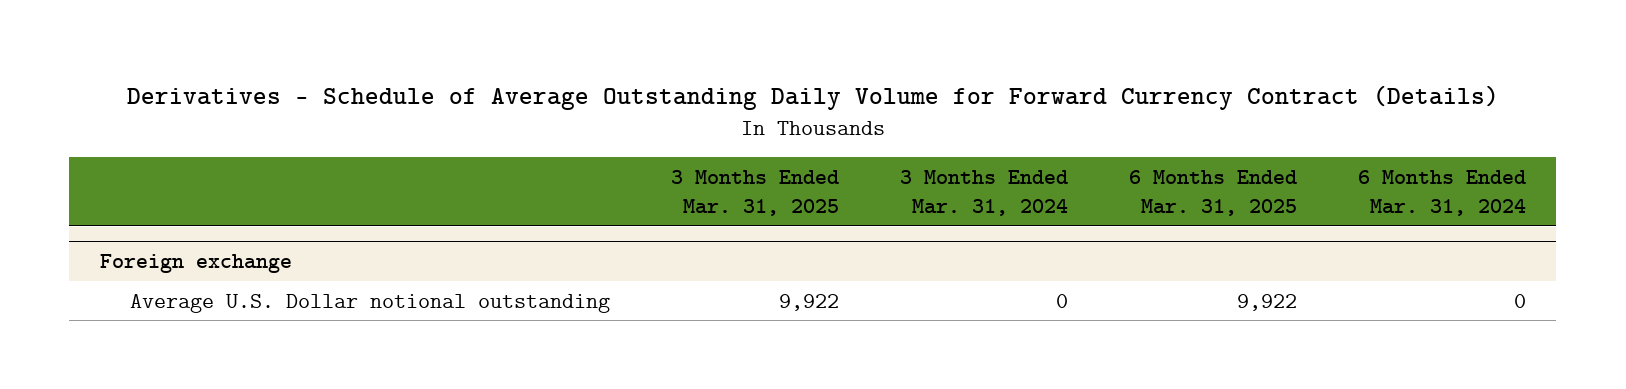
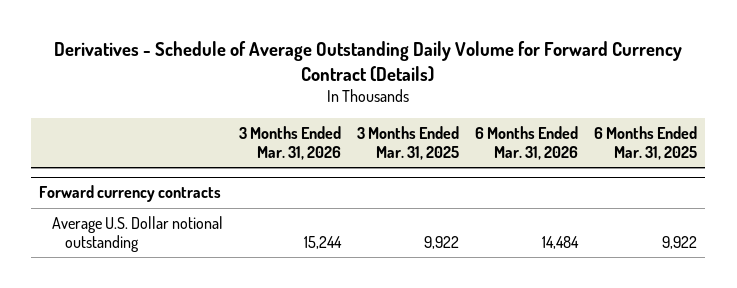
[899,169,1068,217] 3 Months Ended Mar. 31, 2024 -> none
[1357,169,1526,217] 6 Months Ended Mar. 31, 2024 -> none
none -> [239,125,342,160] 3 Months Ended Mar. 31, 2026
none -> [475,125,579,160] 6 Months Ended Mar. 31, 2026
[99,254,292,274] Foreign exchange -> [39,185,222,203] Forward currency contracts

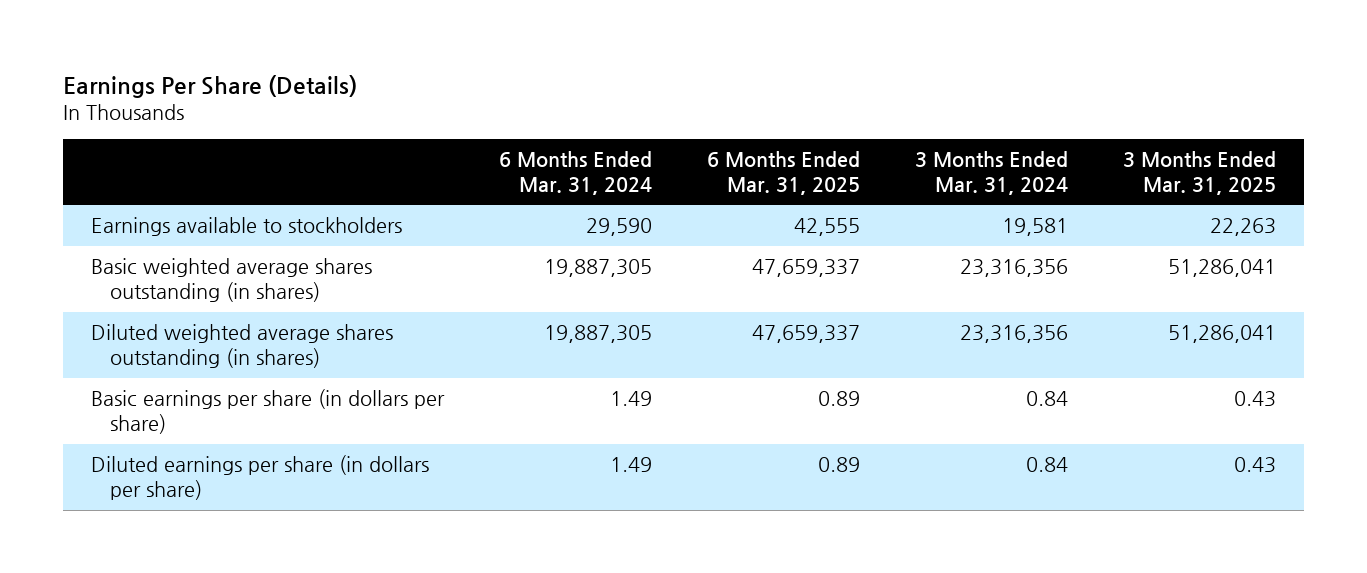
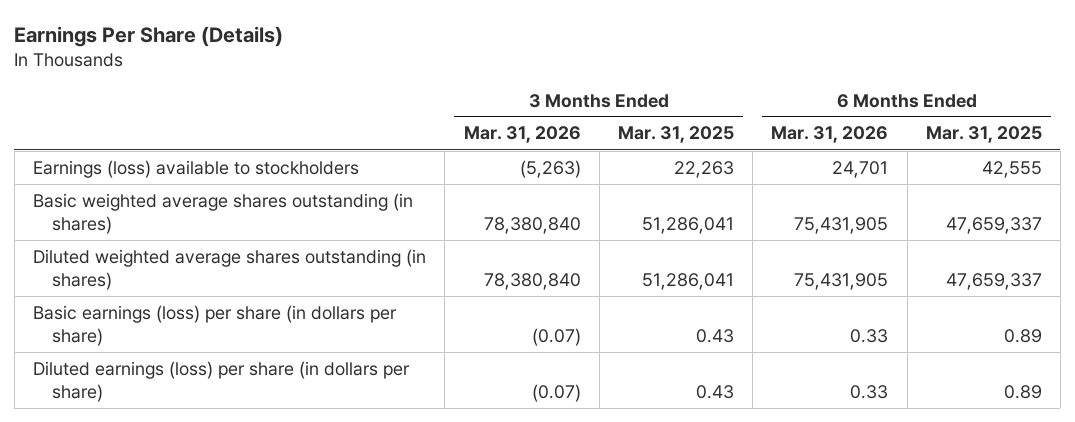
[498,150,652,195] 6 Months Ended Mar. 31, 2024 -> none
[914,150,1068,195] 3 Months Ended Mar. 31, 2024 -> none
none -> [463,126,581,144] Mar. 31, 2026
none -> [771,126,889,144] Mar. 31, 2026
[90,217,402,237] Earnings available to stockholders -> [33,159,360,178] Earnings (loss) available to stockholders
[90,389,445,435] Basic earnings per share (in dollars per share) -> [33,304,398,346] Basic earnings (loss) per share (in dollars per share)
[90,455,429,501] Diluted earnings per share (in dollars per share) -> [33,360,411,402] Diluted earnings (loss) per share (in dollars per share)

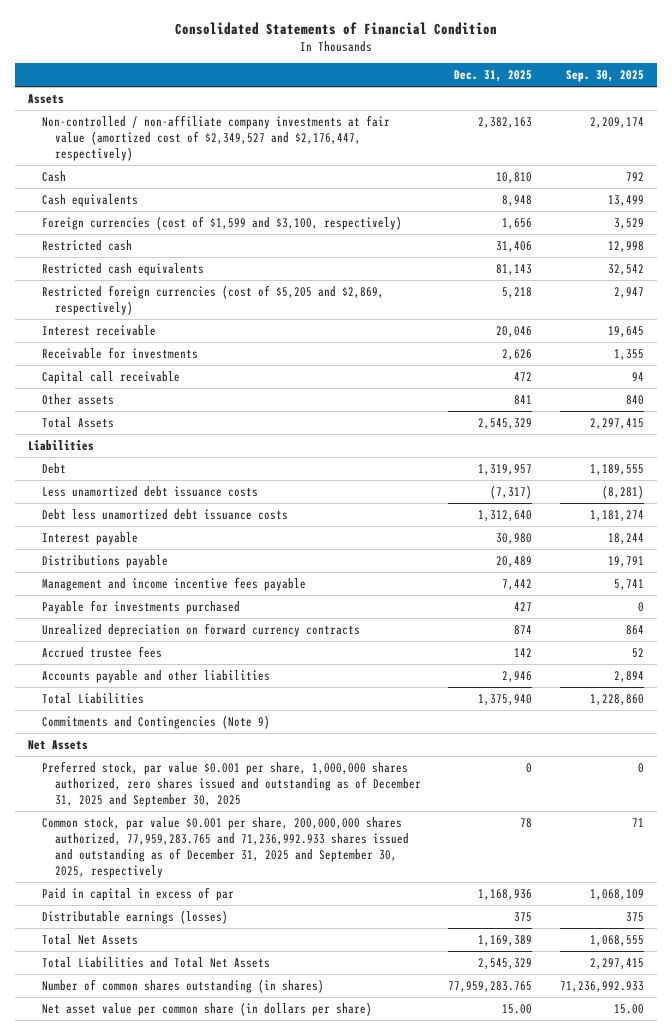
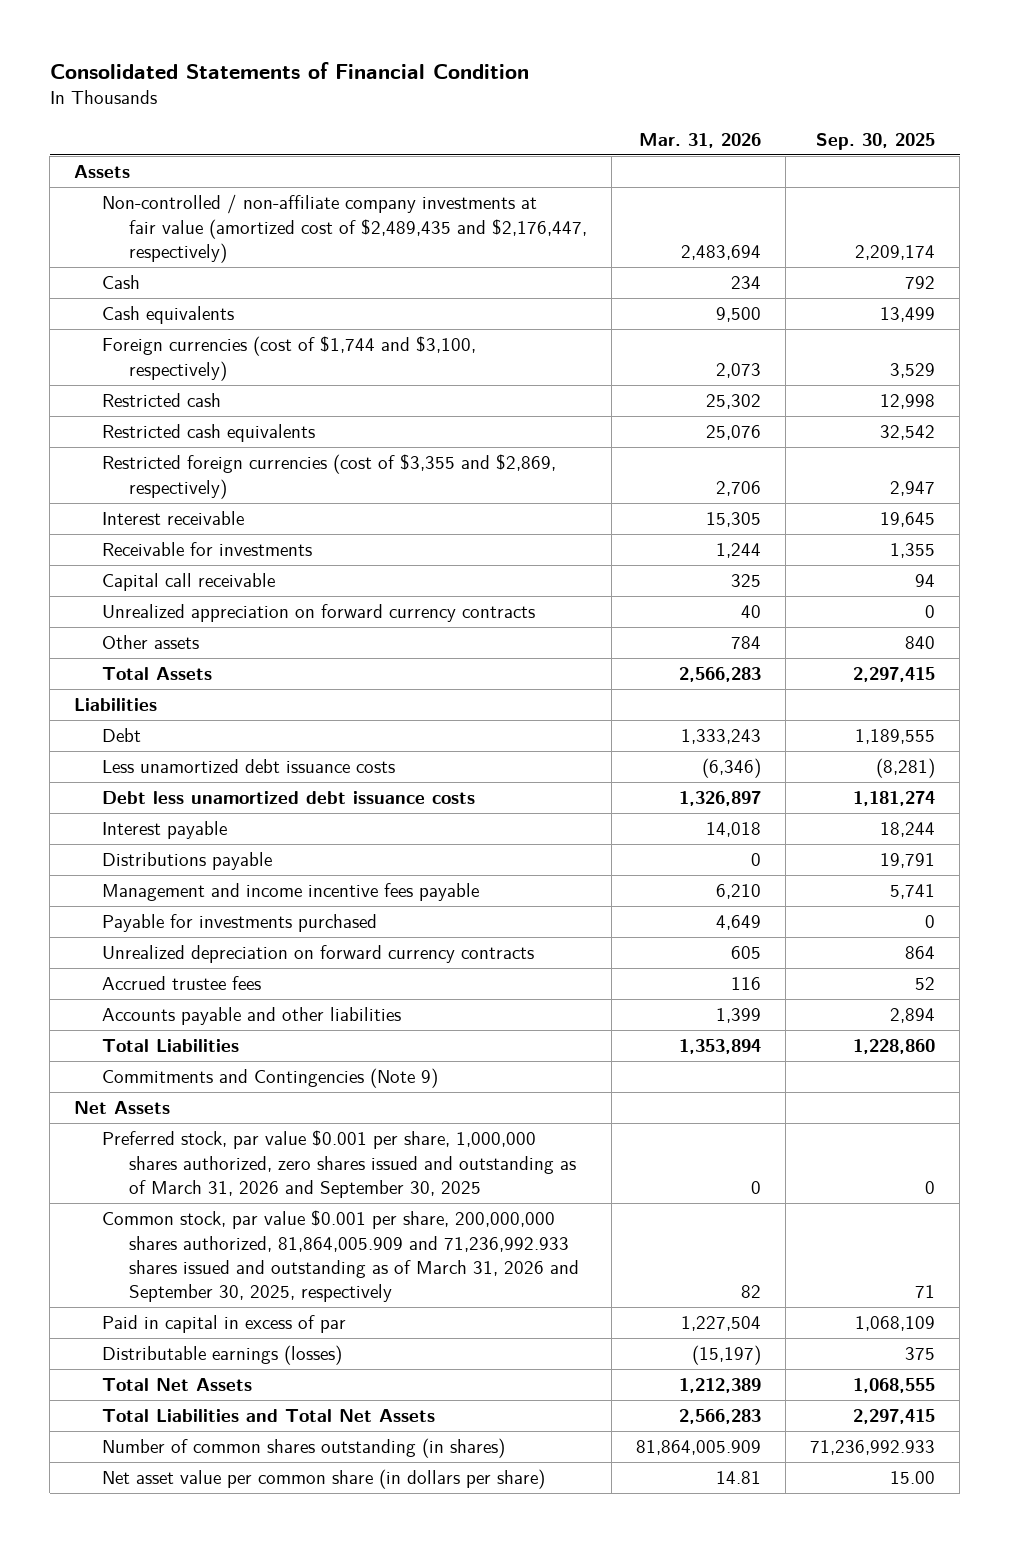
[454,70,533,83] Dec. 31, 2025 -> none
none -> [639,132,762,148] Mar. 31, 2026
[41,114,390,161] Non-controlled / non-affiliate company investments at fair value (amortized cost of $2,349,527 and $2,176,447, respectively) -> [101,194,587,263] Non-controlled / non-affiliate company investments at fair value (amortized cost of $2,489,435 and $2,176,447, respectively)
[41,215,402,230] Foreign currencies (cost of $1,599 and $3,100, respectively) -> [101,336,476,381] Foreign currencies (cost of $1,744 and $3,100, respectively)
[41,284,384,315] Restricted foreign currencies (cost of $5,205 and $2,869, respectively) -> [101,454,556,499] Restricted foreign currencies (cost of $3,355 and $2,869, respectively)
none -> [101,604,535,623] Unrealized appreciation on forward currency contracts
[41,760,421,807] Preferred stock, par value $0.001 per share, 1,000,000 shares authorized, zero shares issued and outstanding as of December 31, 2025 and September 30, 2025 -> [101,1130,576,1198] Preferred stock, par value $0.001 per share, 1,000,000 shares authorized, zero shares issued and outstanding as of March 31, 2026 and September 30, 2025
[41,816,409,878] Common stock, par value $0.001 per share, 200,000,000 shares authorized, 77,959,283.765 and 71,236,992.933 shares issued and outstanding as of December 31, 2025 and September 30, 2025, respectively -> [101,1210,579,1303] Common stock, par value $0.001 per share, 200,000,000 shares authorized, 81,864,005.909 and 71,236,992.933 shares issued and outstanding as of March 31, 2026 and September 30, 2025, respectively

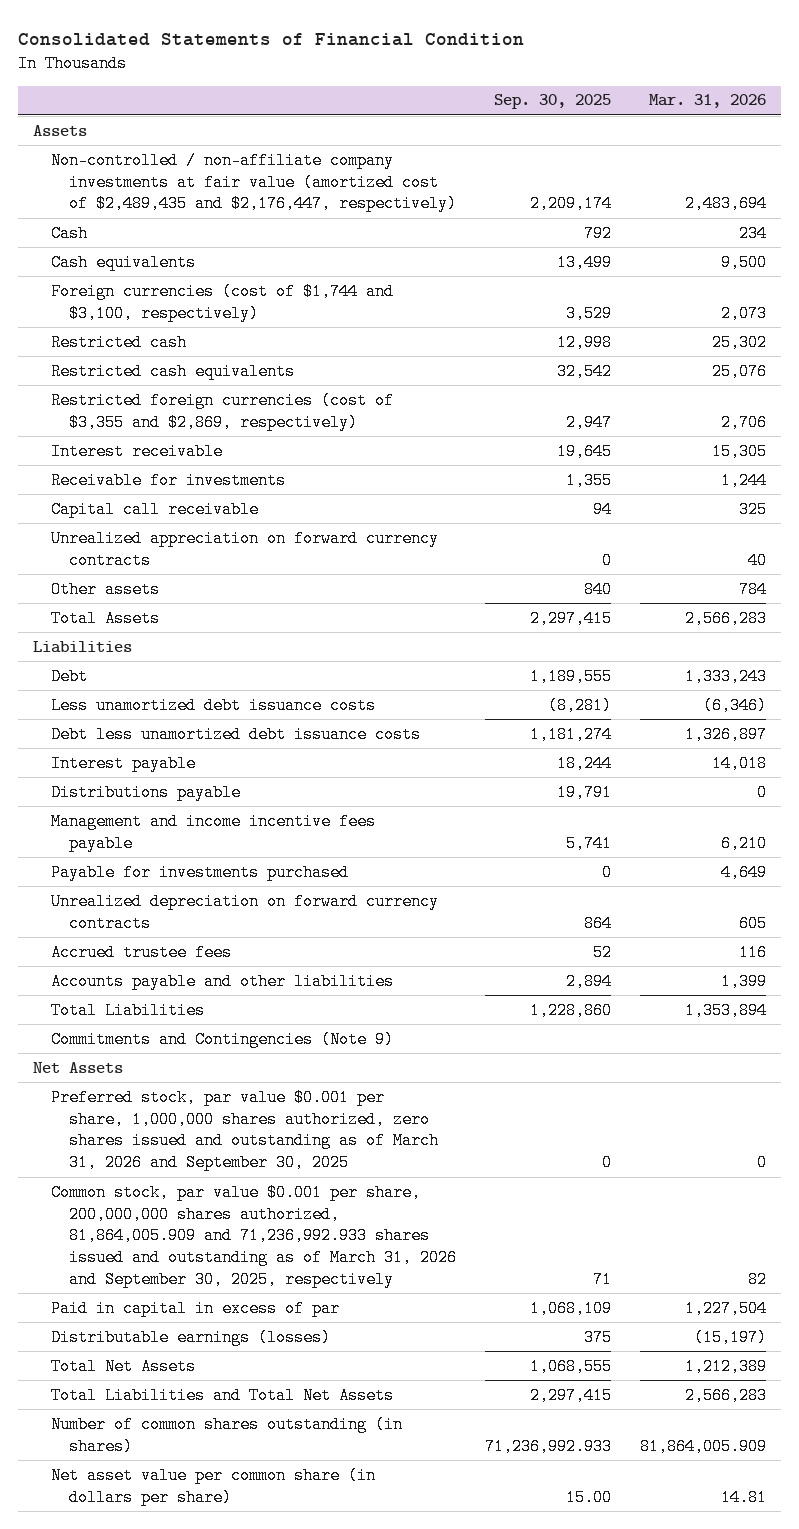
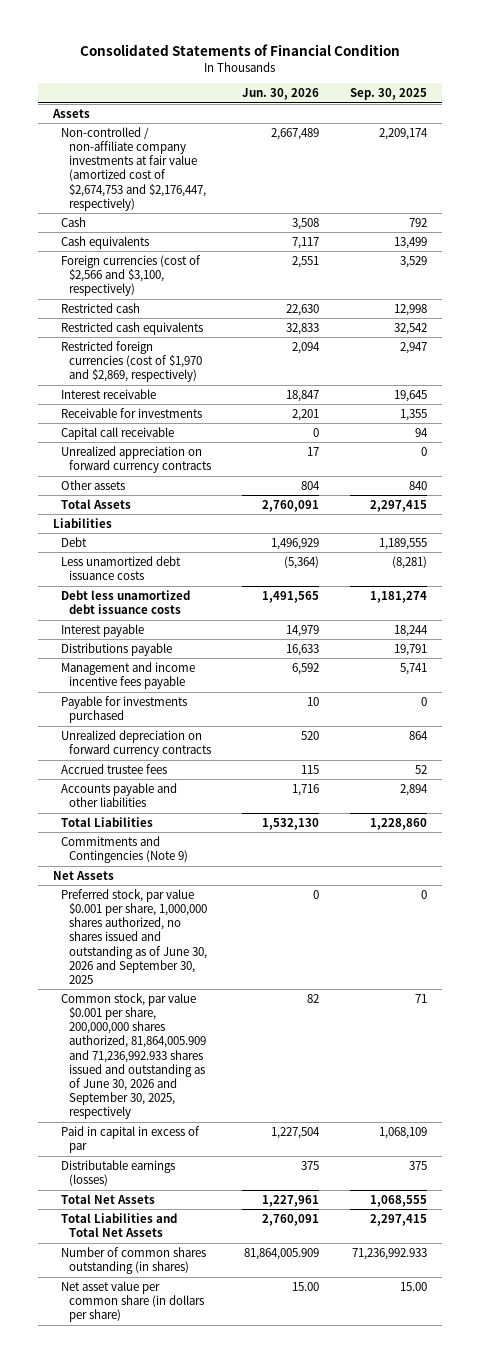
[649,94,767,109] Mar. 31, 2026 -> none
none -> [242,88,320,101] Jun. 30, 2026
[50,151,457,213] Non-controlled / non-affiliate company investments at fair value (amortized cost of $2,489,435 and $2,176,447, respectively) -> [61,126,207,211] Non-controlled / non-affiliate company investments at fair value (amortized cost of $2,674,753 and $2,176,447, respectively)
[50,282,394,322] Foreign currencies (cost of $1,744 and $3,100, respectively) -> [61,254,202,297] Foreign currencies (cost of $2,566 and $3,100, respectively)
[50,391,394,431] Restricted foreign currencies (cost of $3,355 and $2,869, respectively) -> [61,340,203,383] Restricted foreign currencies (cost of $1,970 and $2,869, respectively)
[50,1088,439,1172] Preferred stock, par value $0.001 per share, 1,000,000 shares authorized, zero shares issued and outstanding as of March 31, 2026 and September 30, 2025 -> [61,888,208,984] Preferred stock, par value $0.001 per share, 1,000,000 shares authorized, no shares issued and outstanding as of June 30, 2026 and September 30, 2025
[50,1183,457,1289] Common stock, par value $0.001 per share, 200,000,000 shares authorized, 81,864,005.909 and 71,236,992.933 shares issued and outstanding as of March 31, 2026 and September 30, 2025, respectively -> [61,992,207,1120] Common stock, par value $0.001 per share, 200,000,000 shares authorized, 81,864,005.909 and 71,236,992.933 shares issued and outstanding as of June 30, 2026 and September 30, 2025, respectively

